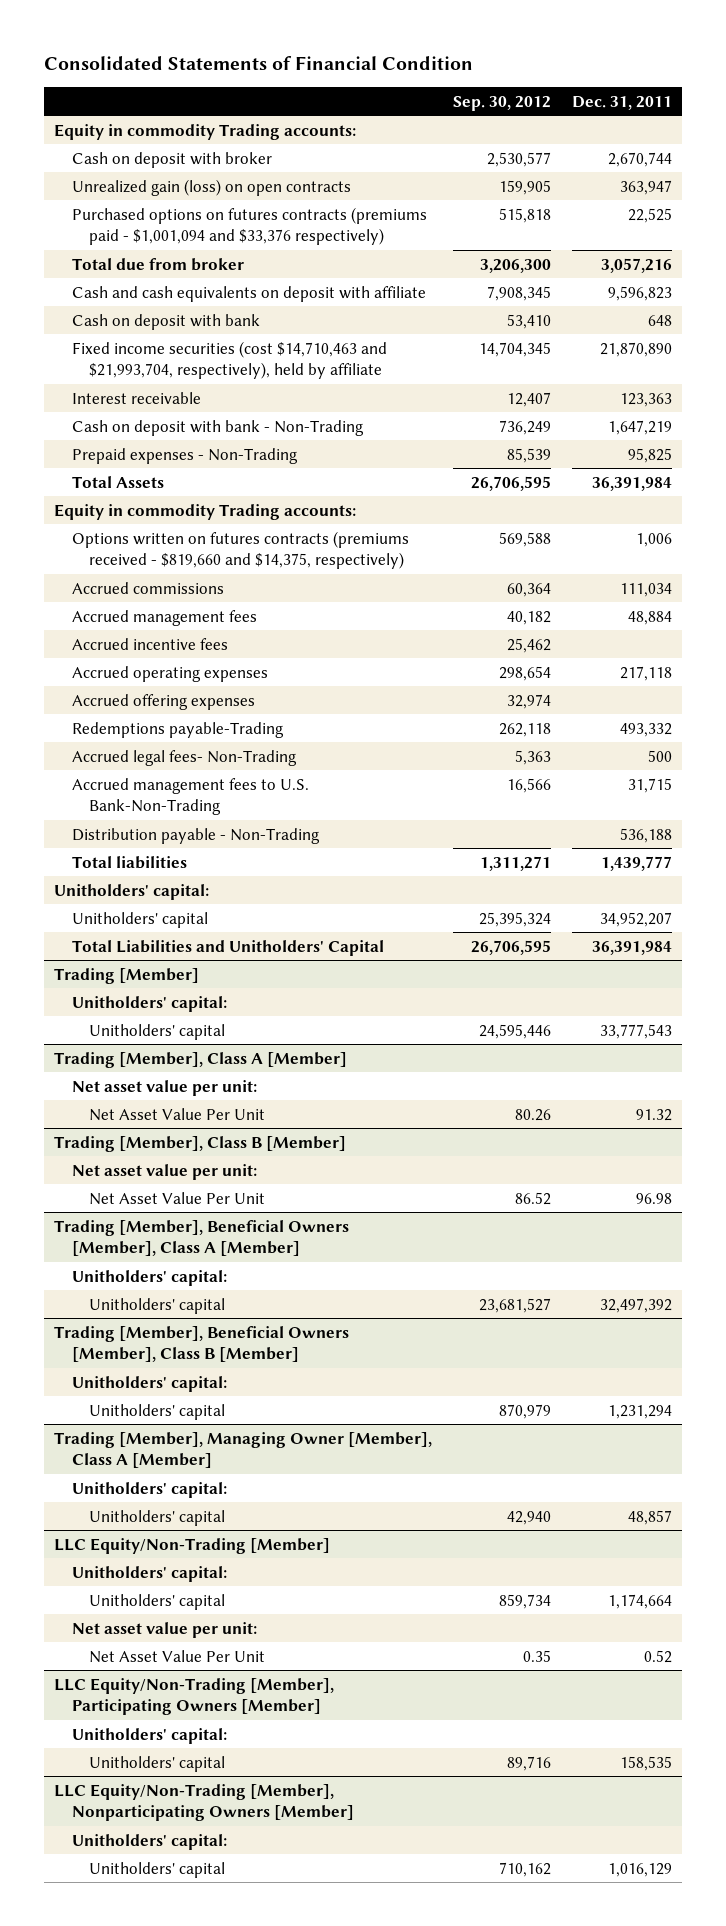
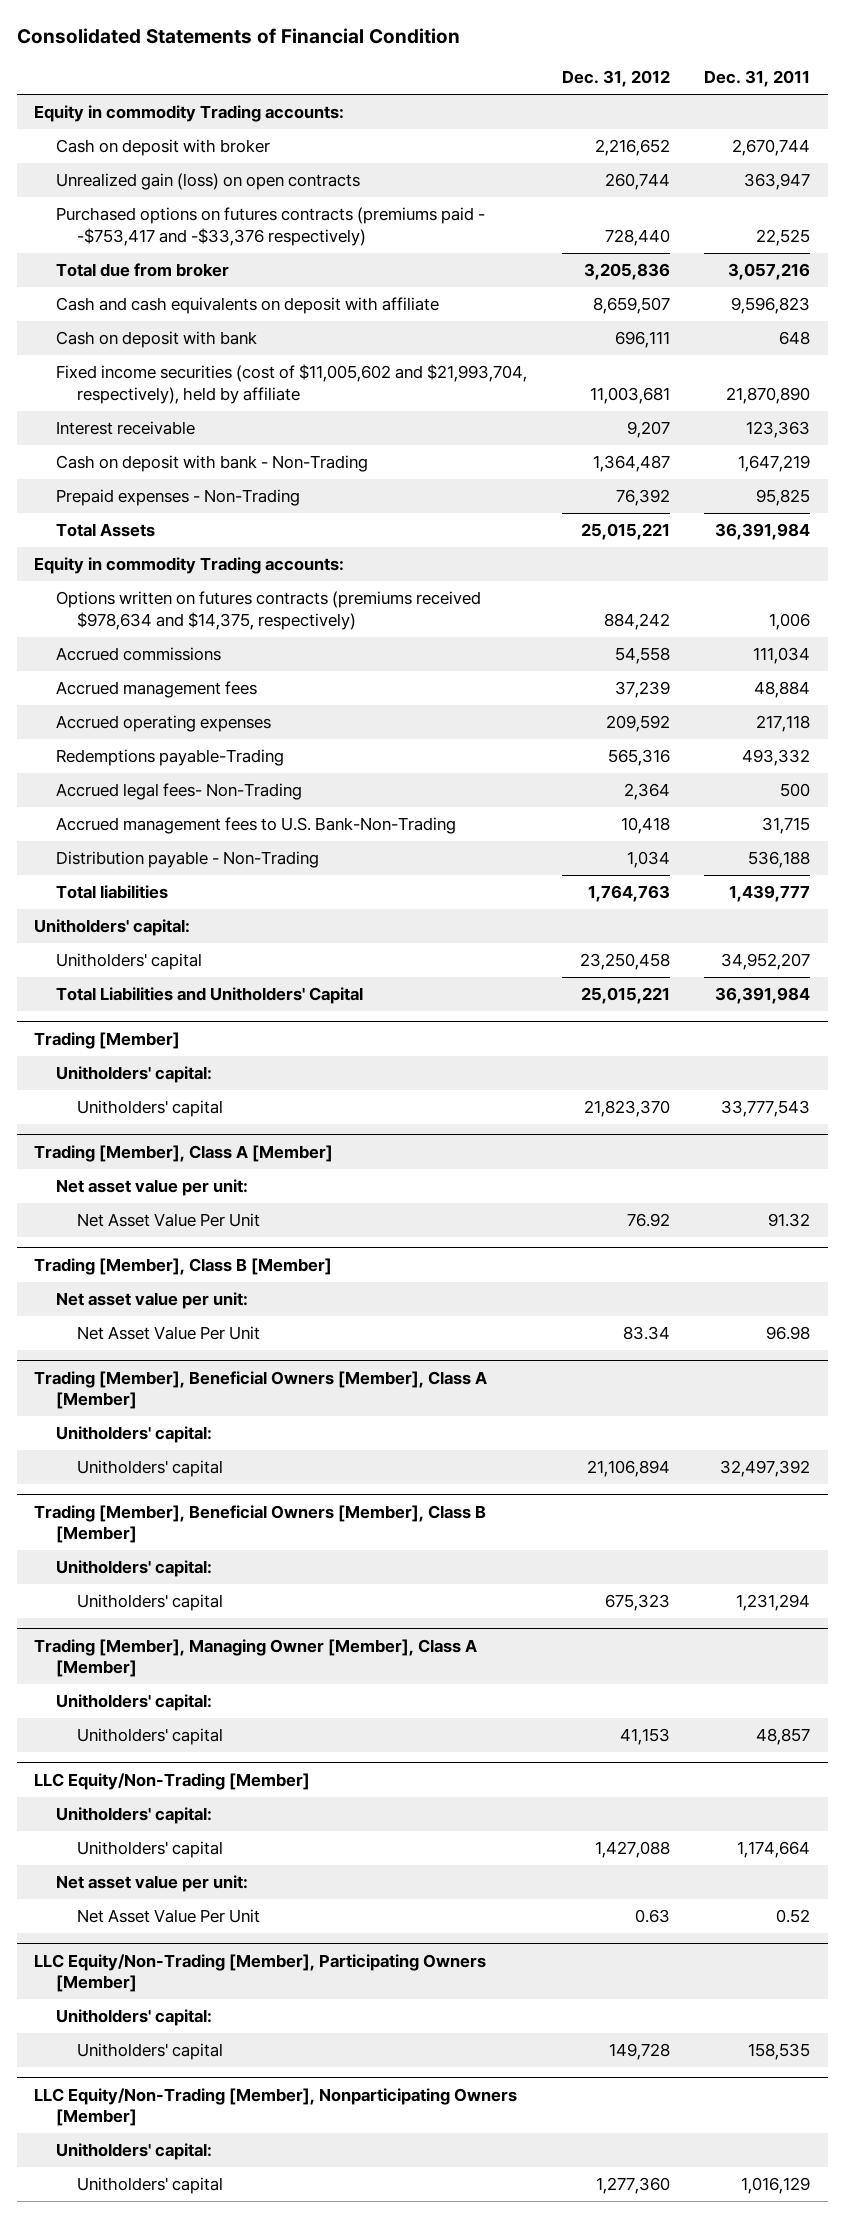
[453,95,552,111] Sep. 30, 2012 -> none
none -> [561,70,670,88] Dec. 31, 2012
[71,206,427,246] Purchased options on futures contracts (premiums paid - $1,001,094 and $33,376 respectively) -> [55,207,485,246] Purchased options on futures contracts (premiums paid - -$753,417 and -$33,376 respectively)
[71,340,387,380] Fixed income securities (cost $14,710,463 and $21,993,704, respectively), held by affiliate -> [55,364,527,404] Fixed income securities (cost of $11,005,602 and $21,993,704, respectively), held by affiliate
[71,530,409,570] Options written on futures contracts (premiums received - $819,660 and $14,375, respectively) -> [55,591,481,630] Options written on futures contracts (premiums received $978,634 and $14,375, respectively)
[71,637,228,650] Accrued incentive fees -> none
[71,693,255,710] Accrued offering expenses -> none

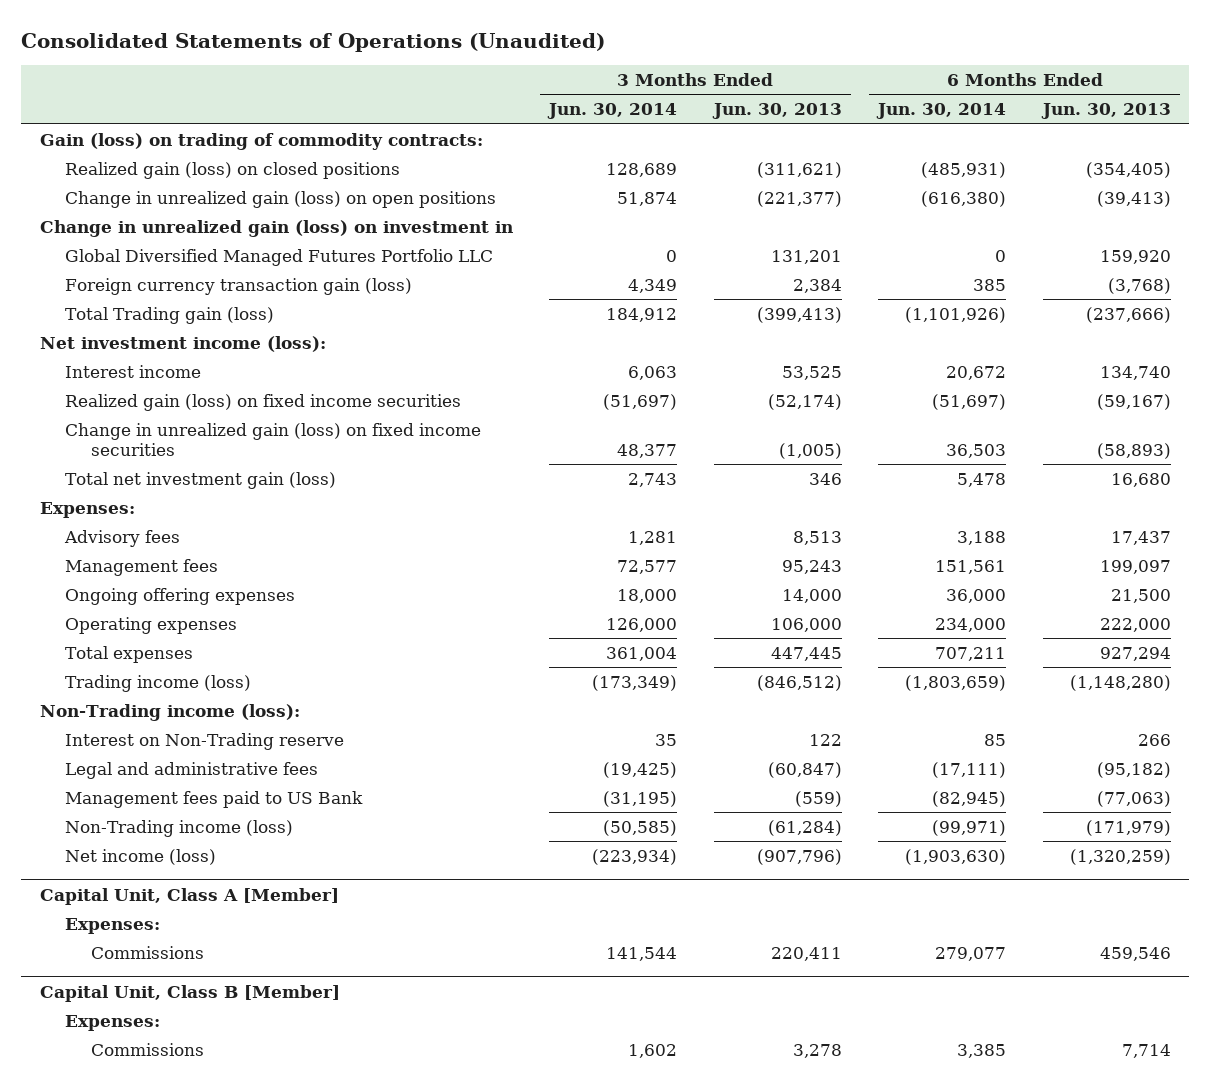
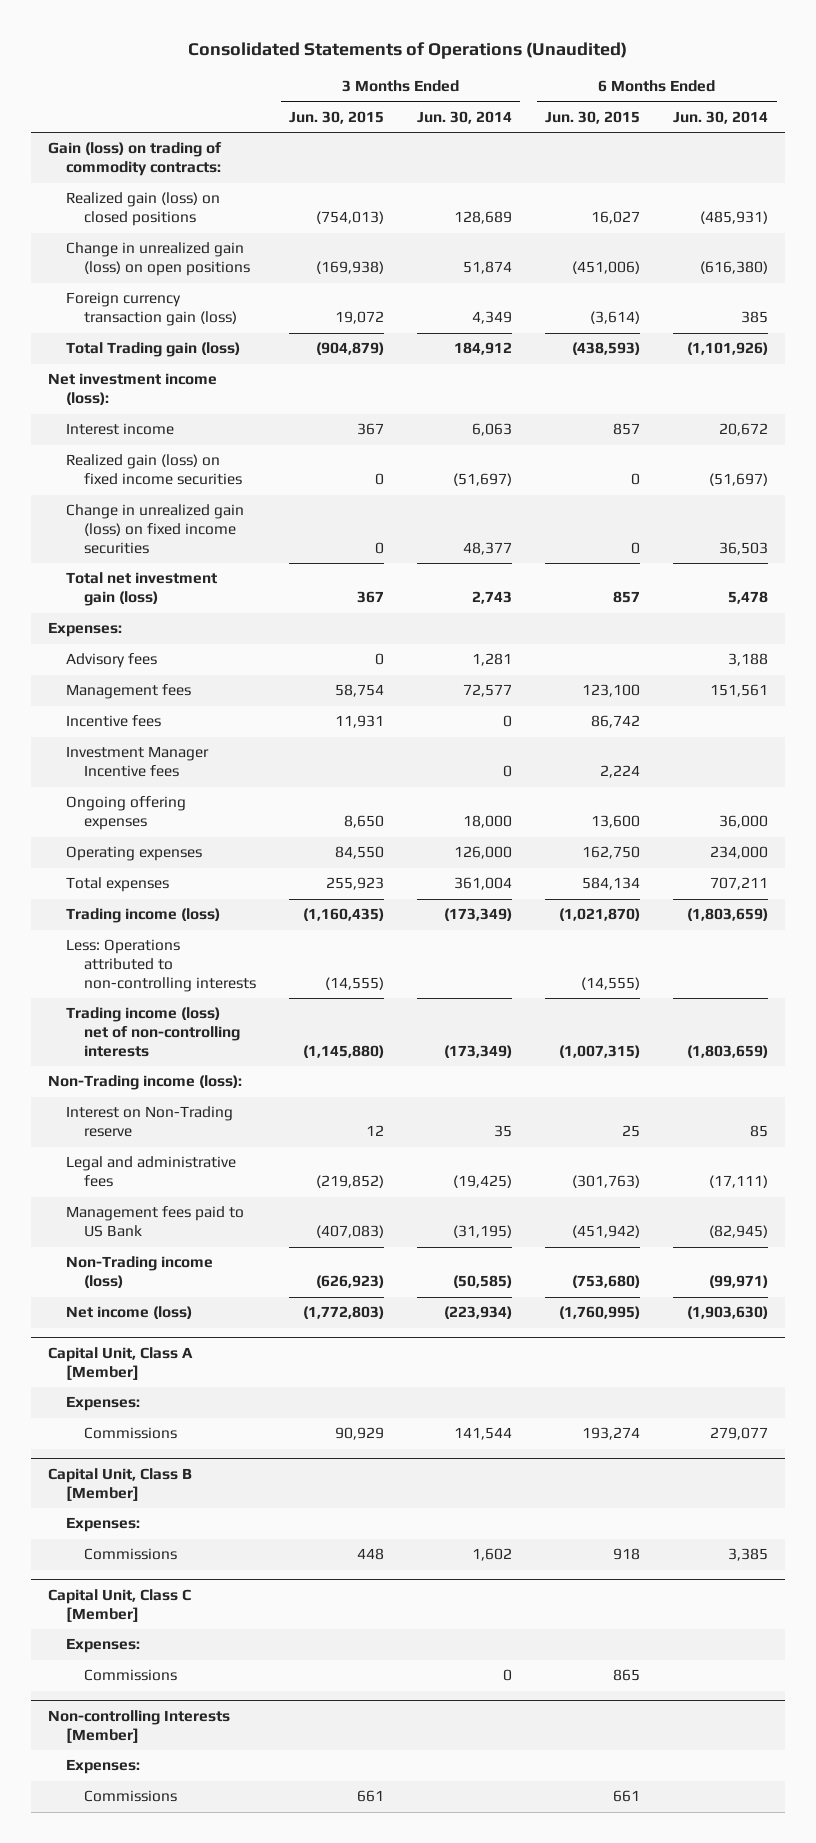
[711,103,842,120] Jun. 30, 2013 -> none
[1040,103,1171,120] Jun. 30, 2013 -> none
none -> [288,111,384,125] Jun. 30, 2015
none -> [545,111,641,125] Jun. 30, 2015
[39,219,513,237] Change in unrealized gain (loss) on investment in -> none
[65,248,494,266] Global Diversified Managed Futures Portfolio LLC -> none
none -> [65,715,161,728] Incentive fees
none -> [65,746,209,778] Investment Manager Incentive fees
none -> [65,939,256,993] Less: Operations attributed to non-controlling interests
none -> [65,1007,240,1058] Trading income (loss) net of non-controlling interests
none -> [47,1588,191,1622] Capital Unit, Class C [Member]
none -> [65,1638,140,1654] Expenses:
none -> [83,1669,177,1682] Commissions
none -> [47,1709,230,1743] Non-controlling Interests [Member]
none -> [65,1759,140,1775] Expenses:
none -> [83,1790,177,1803] Commissions

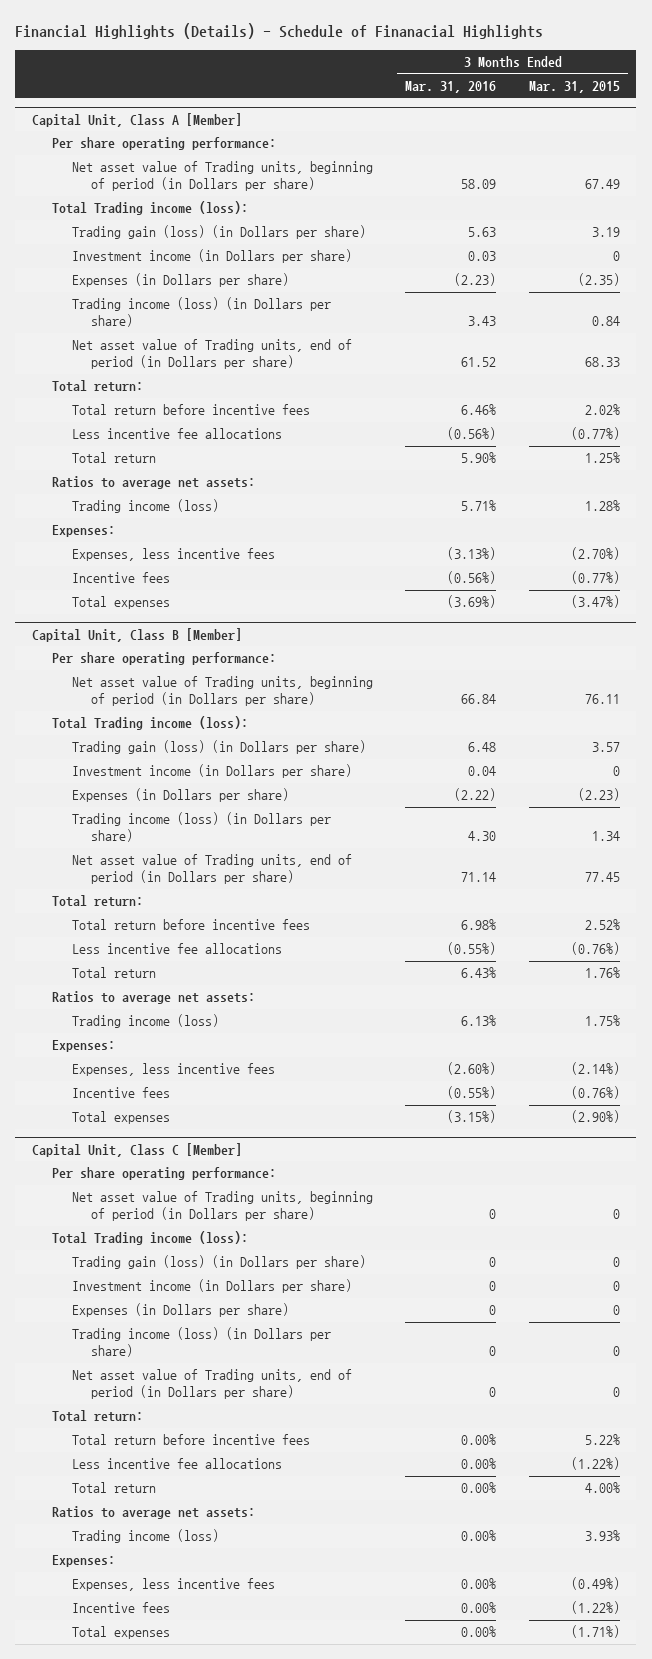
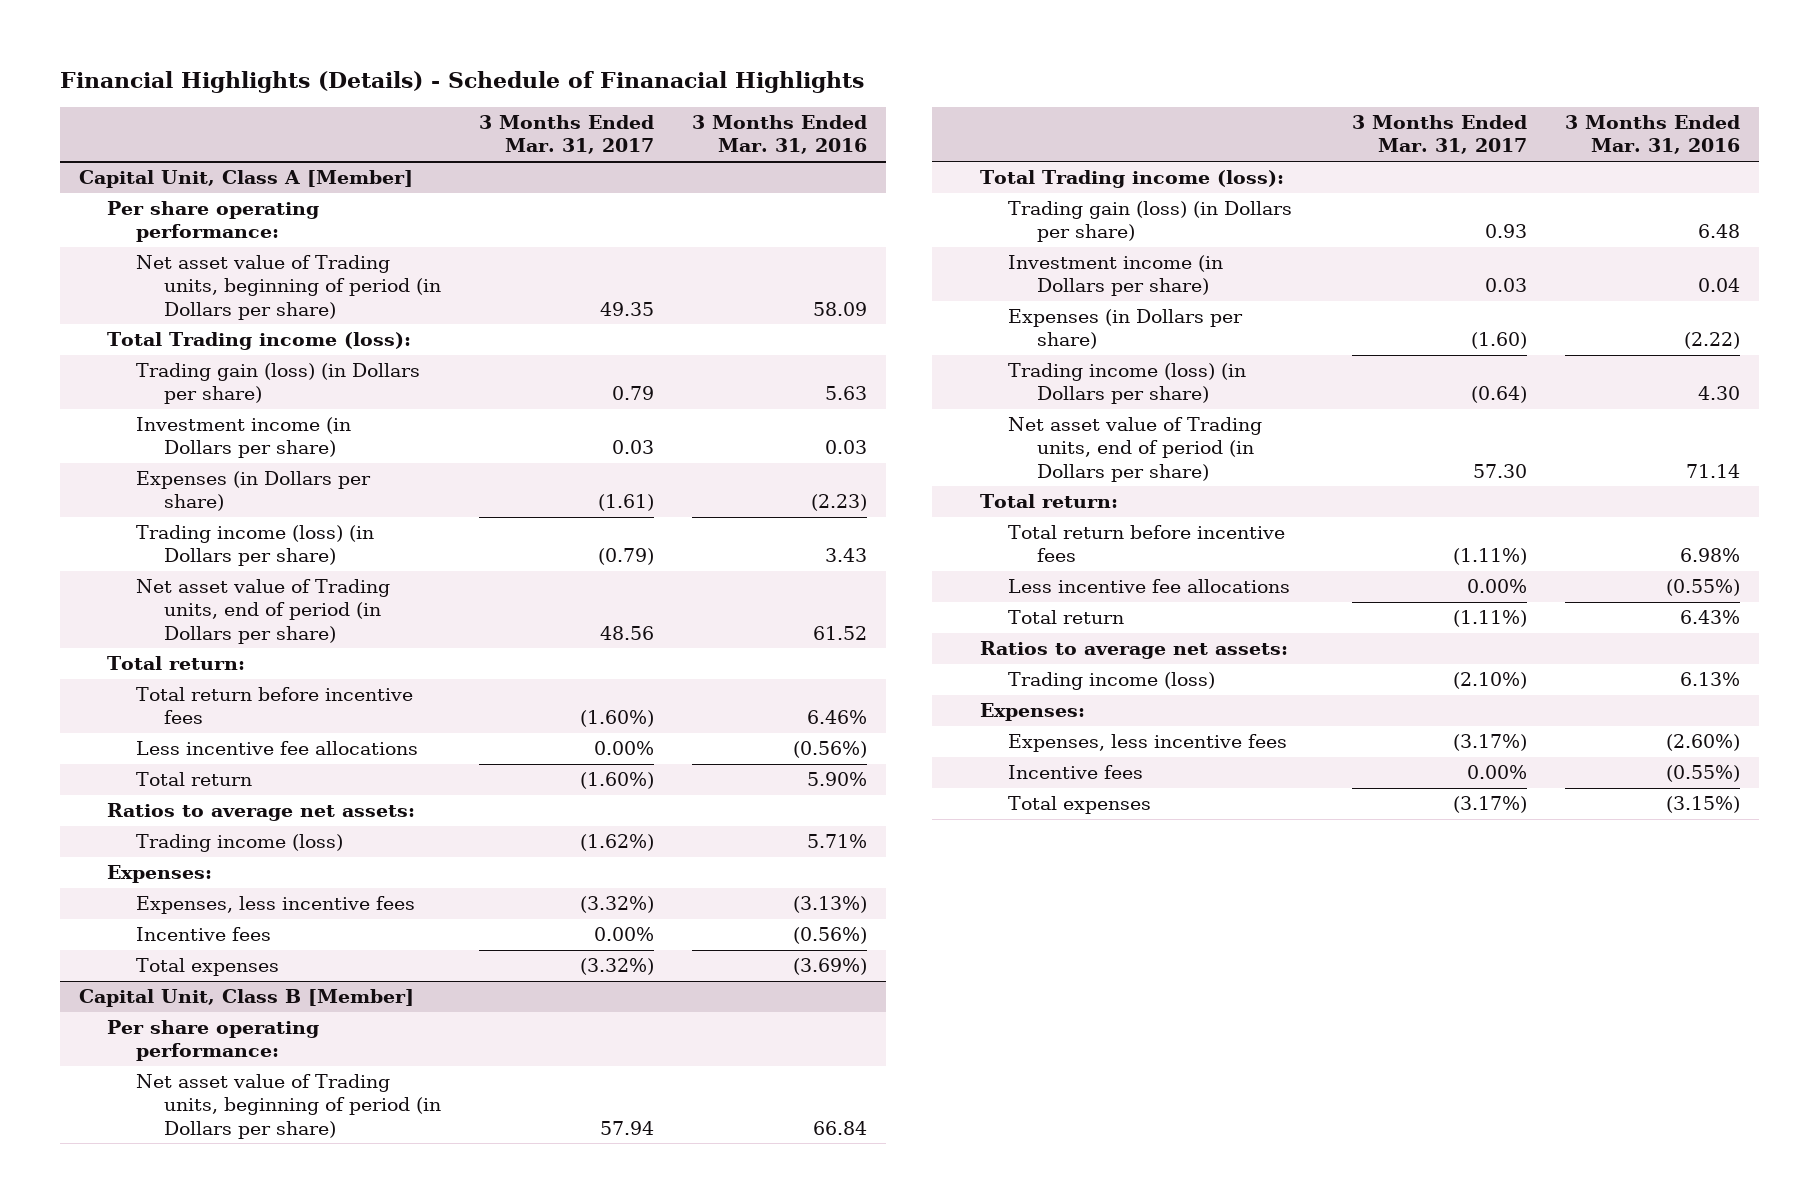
[528,80,620,93] Mar. 31, 2015 -> none
none -> [478,115,654,155] 3 Months Ended Mar. 31, 2017
[31,1142,242,1157] Capital Unit, Class C [Member] -> none
[51,1167,276,1181] Per share operating performance: -> none
[71,1191,373,1222] Net asset value of Trading units, beginning of period (in Dollars per share) -> none
[51,1231,248,1246] Total Trading income (loss): -> none
[71,1255,366,1270] Trading gain (loss) (in Dollars per share) -> none
[71,1279,352,1294] Investment income (in Dollars per share) -> none
[71,1303,289,1318] Expenses (in Dollars per share) -> none
[71,1327,331,1358] Trading income (loss) (in Dollars per share) -> none
[71,1369,352,1400] Net asset value of Trading units, end of period (in Dollars per share) -> none
[51,1410,143,1423] Total return: -> none
[71,1434,310,1446] Total return before incentive fees -> none
[71,1458,282,1470] Less incentive fee allocations -> none
[71,1482,156,1494] Total return -> none
[51,1506,255,1520] Ratios to average net assets: -> none
[71,1529,219,1544] Trading income (loss) -> none
[51,1555,115,1568] Expenses: -> none
[71,1578,275,1592] Expenses, less incentive fees -> none
[71,1602,170,1614] Incentive fees -> none
[71,1626,170,1640] Total expenses -> none

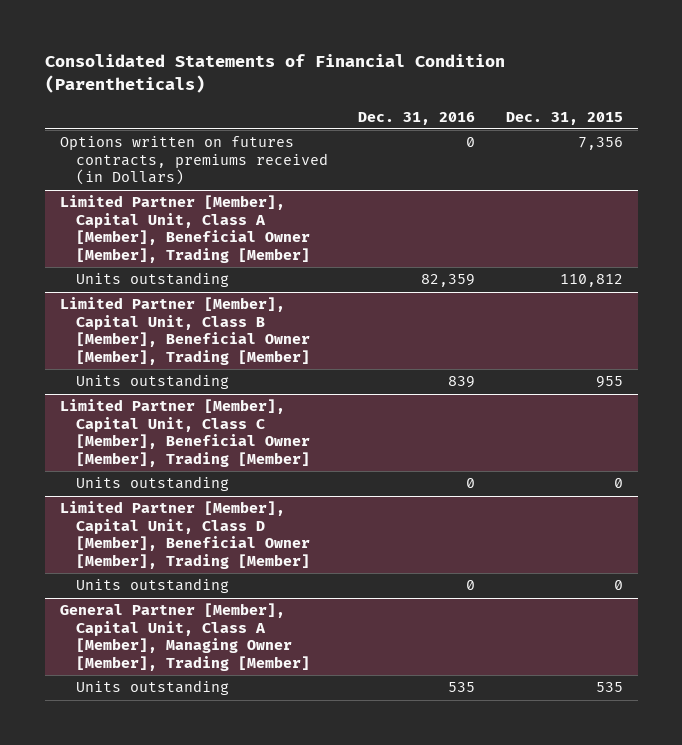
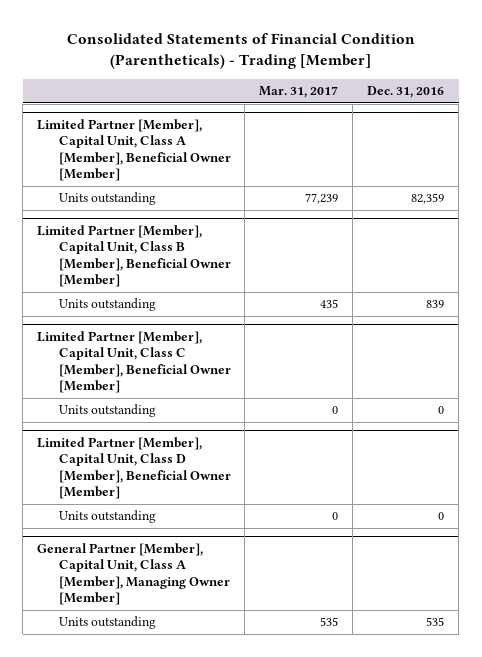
[44,54,505,93] Consolidated Statements of Financial Condition (Parentheticals) -> [66,33,415,70] Consolidated Statements of Financial Condition (Parentheticals) - Trading [Member]
[505,111,623,125] Dec. 31, 2015 -> none
none -> [259,86,339,99] Mar. 31, 2017
[59,136,328,186] Options written on futures contracts, premiums received (in Dollars) -> none
[59,195,310,263] Limited Partner [Member], Capital Unit, Class A [Member], Beneficial Owner [Member], Trading [Member] -> [37,118,231,182] Limited Partner [Member], Capital Unit, Class A [Member], Beneficial Owner [Member]
[59,297,310,365] Limited Partner [Member], Capital Unit, Class B [Member], Beneficial Owner [Member], Trading [Member] -> [37,224,231,288] Limited Partner [Member], Capital Unit, Class B [Member], Beneficial Owner [Member]
[59,399,310,467] Limited Partner [Member], Capital Unit, Class C [Member], Beneficial Owner [Member], Trading [Member] -> [37,330,231,394] Limited Partner [Member], Capital Unit, Class C [Member], Beneficial Owner [Member]
[59,501,310,569] Limited Partner [Member], Capital Unit, Class D [Member], Beneficial Owner [Member], Trading [Member] -> [37,436,231,500] Limited Partner [Member], Capital Unit, Class D [Member], Beneficial Owner [Member]
[59,603,310,671] General Partner [Member], Capital Unit, Class A [Member], Managing Owner [Member], Trading [Member] -> [37,542,230,606] General Partner [Member], Capital Unit, Class A [Member], Managing Owner [Member]

